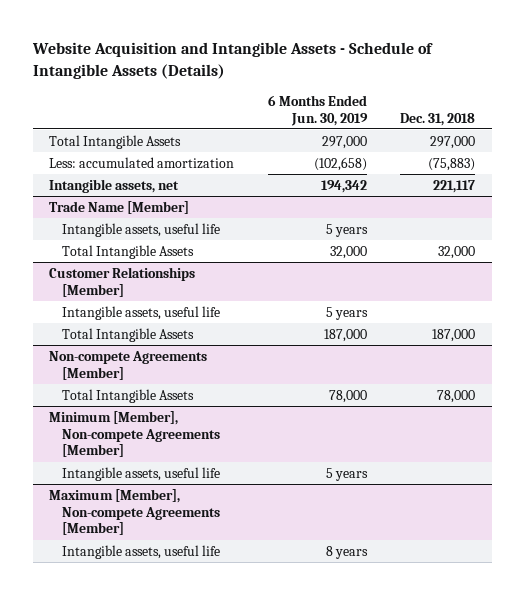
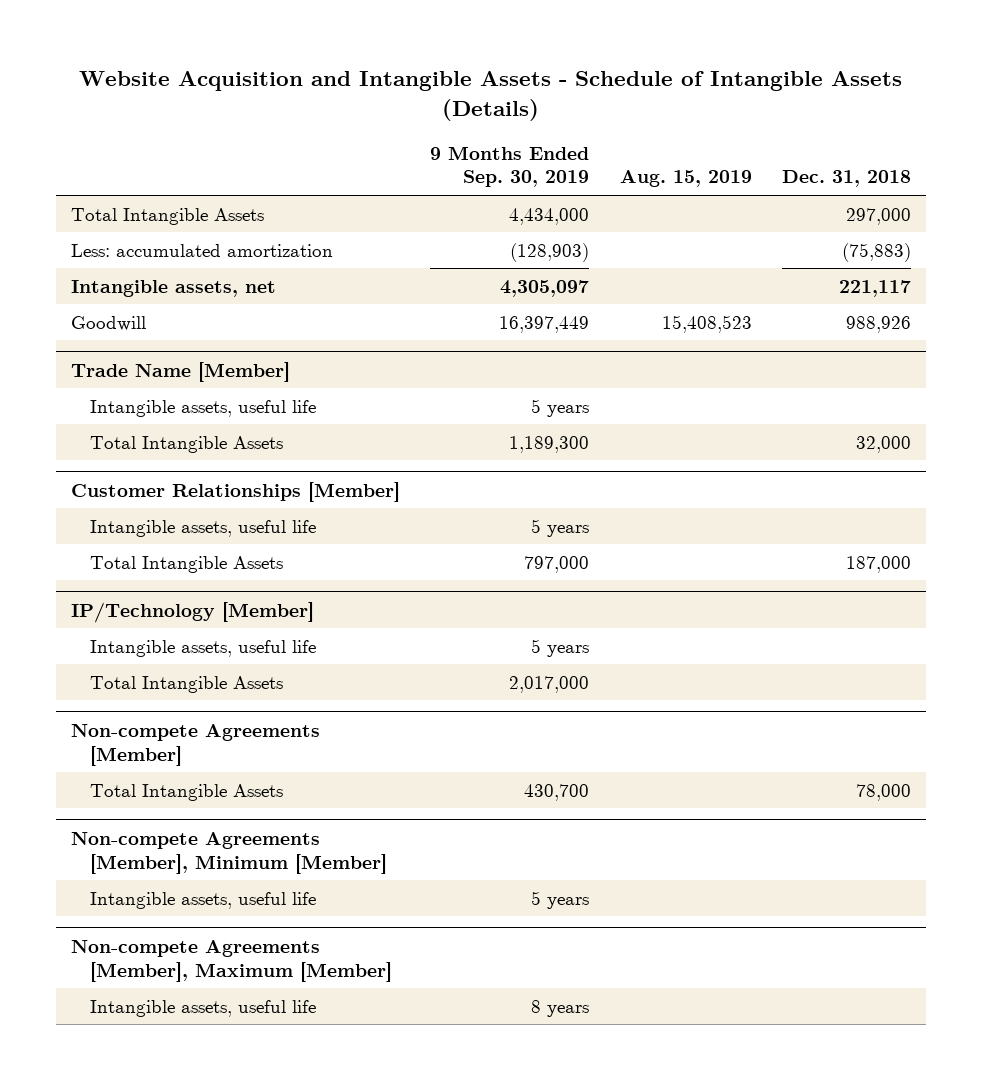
[267,94,368,126] 6 Months Ended Jun. 30, 2019 -> none
none -> [430,145,590,188] 9 Months Ended Sep. 30, 2019
none -> [619,170,752,188] Aug. 15, 2019
none -> [71,315,147,331] Goodwill
none -> [71,601,315,623] IP/Technology [Member]
none -> [89,639,316,657] Intangible assets, useful life
none -> [89,675,283,693] Total Intangible Assets
[49,410,220,458] Minimum [Member], Non-compete Agreements [Member] -> [71,831,387,874] Non-compete Agreements [Member], Minimum [Member]
[49,488,220,536] Maximum [Member], Non-compete Agreements [Member] -> [71,939,392,982] Non-compete Agreements [Member], Maximum [Member]

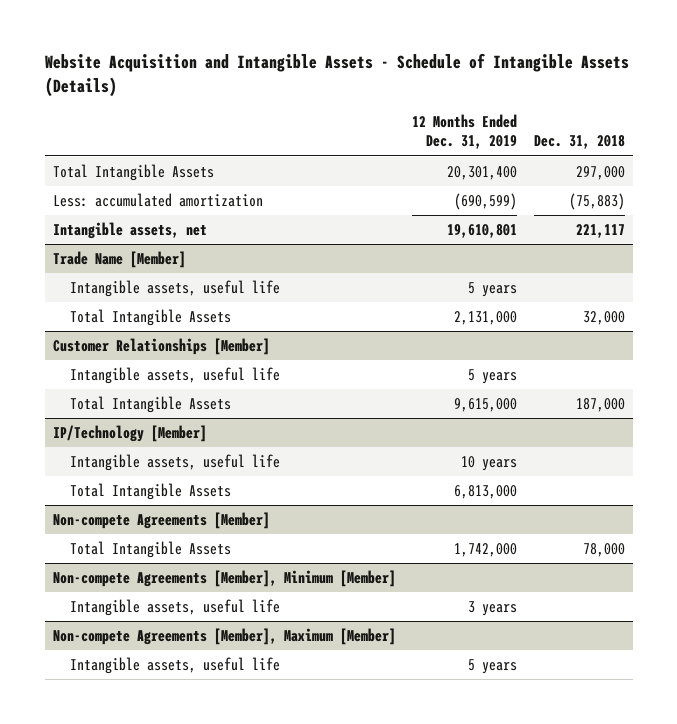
[430,145,590,188] 9 Months Ended Sep. 30, 2019 -> none
[619,170,752,188] Aug. 15, 2019 -> none
none -> [412,114,518,150] 12 Months Ended Dec. 31, 2019
[71,315,147,331] Goodwill -> none

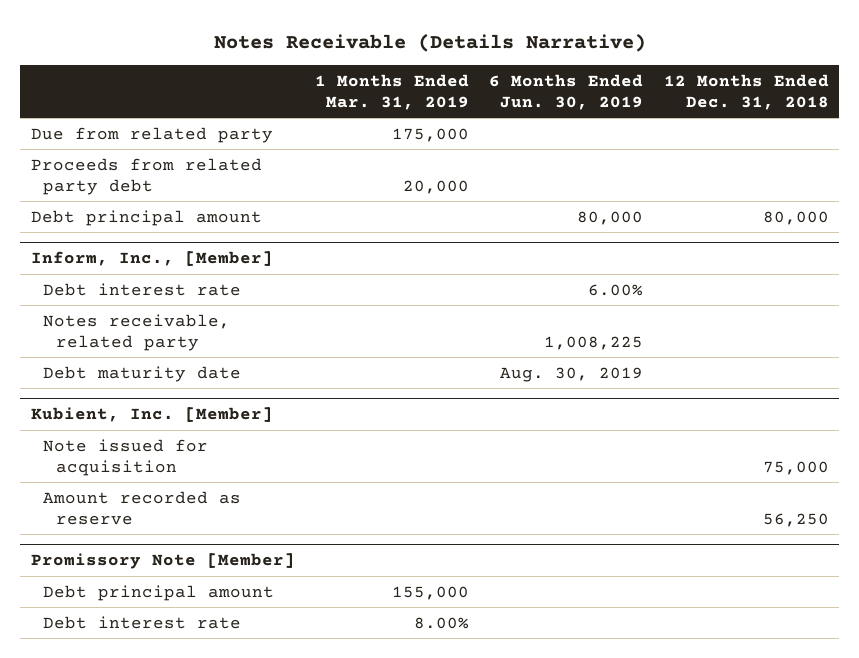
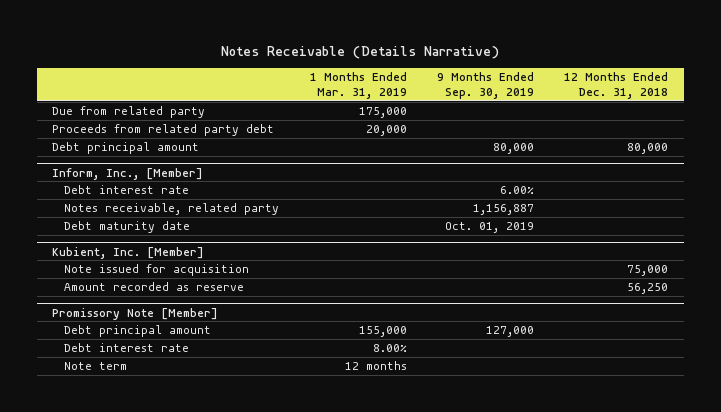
[489,74,644,111] 6 Months Ended Jun. 30, 2019 -> none
none -> [437,71,535,99] 9 Months Ended Sep. 30, 2019
none -> [64,362,128,371] Note term

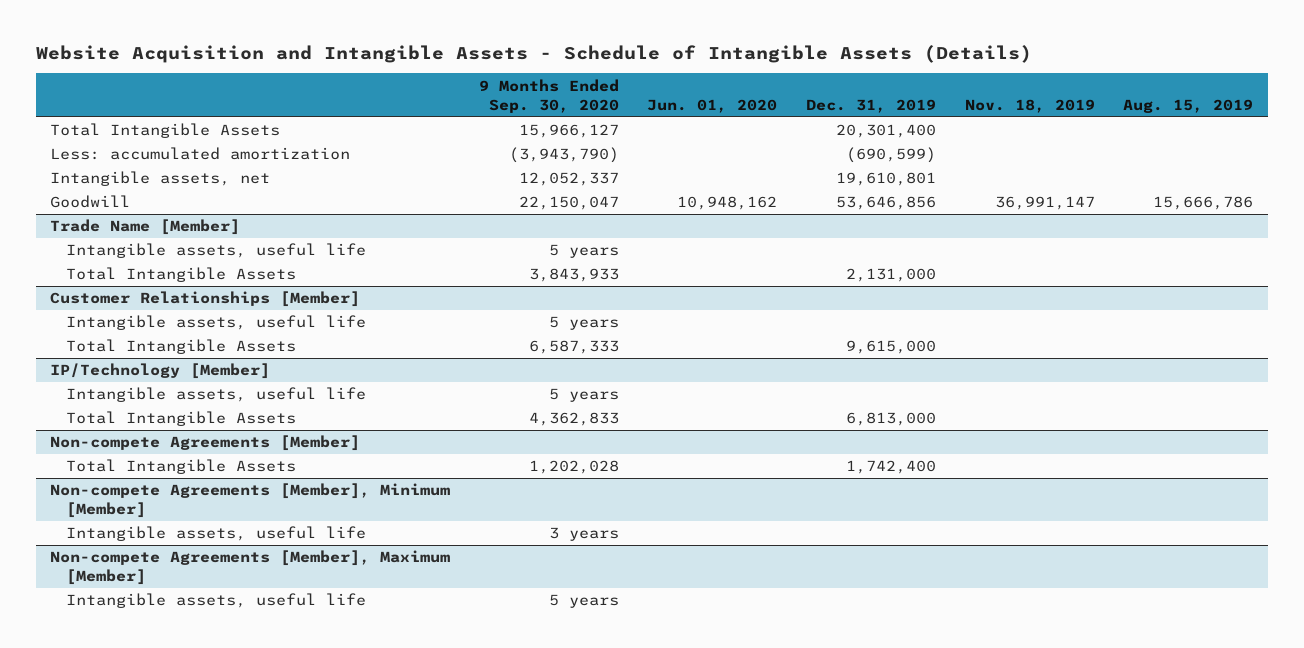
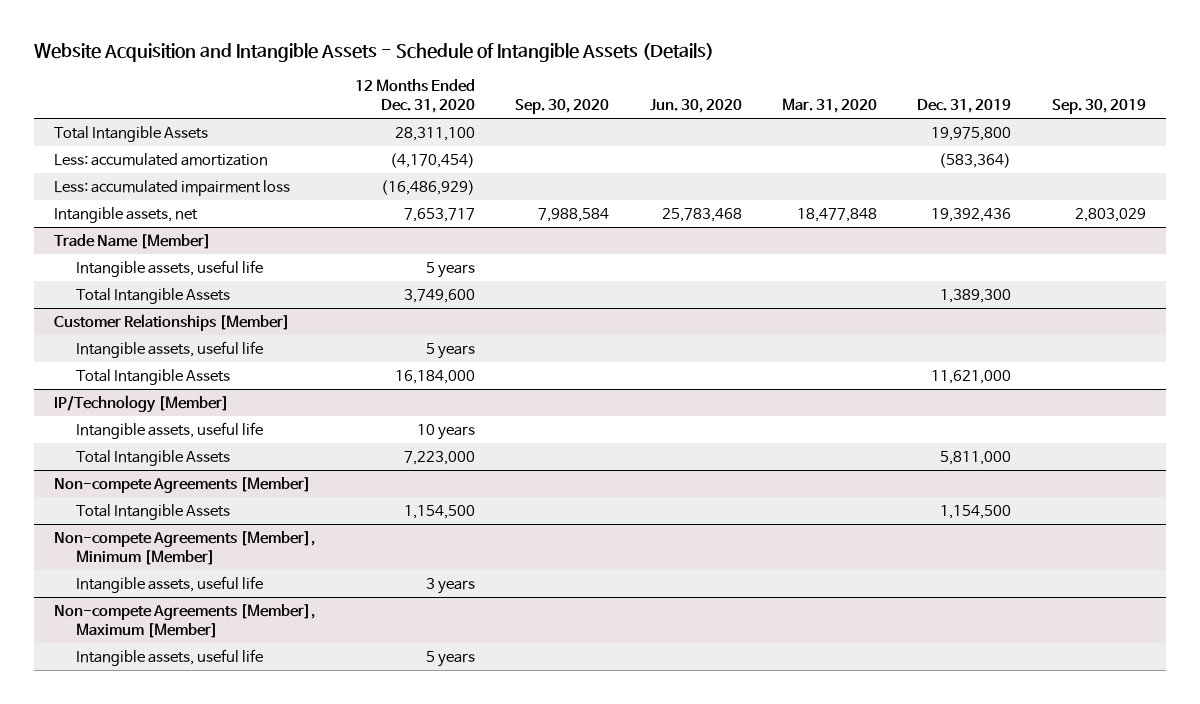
[478,78,619,113] 9 Months Ended Sep. 30, 2020 -> none
[647,98,778,113] Jun. 01, 2020 -> none
[964,98,1095,113] Nov. 18, 2019 -> none
[1123,98,1254,113] Aug. 15, 2019 -> none
none -> [355,79,476,114] 12 Months Ended Dec. 31, 2020
none -> [515,99,610,115] Sep. 30, 2020
none -> [649,99,742,114] Jun. 30, 2020
none -> [782,98,878,114] Mar. 31, 2020
none -> [1051,99,1146,115] Sep. 30, 2019
[50,195,131,209] Goodwill -> none
[836,124,937,139] 20,301,400 -> [931,126,1012,141] 19,975,800
[846,147,937,164] (690,599) -> [939,152,1012,168] (583,364)
none -> [53,179,290,196] Less: accumulated impairment loss
[836,172,937,187] 19,610,801 -> [931,207,1012,222] 19,392,436
[846,268,937,283] 2,131,000 -> [940,288,1012,303] 1,389,300
[846,340,937,355] 9,615,000 -> [931,369,1012,384] 11,621,000
[846,412,937,427] 6,813,000 -> [940,450,1012,465] 5,811,000
[846,460,937,475] 1,742,400 -> [940,504,1012,519] 1,154,500

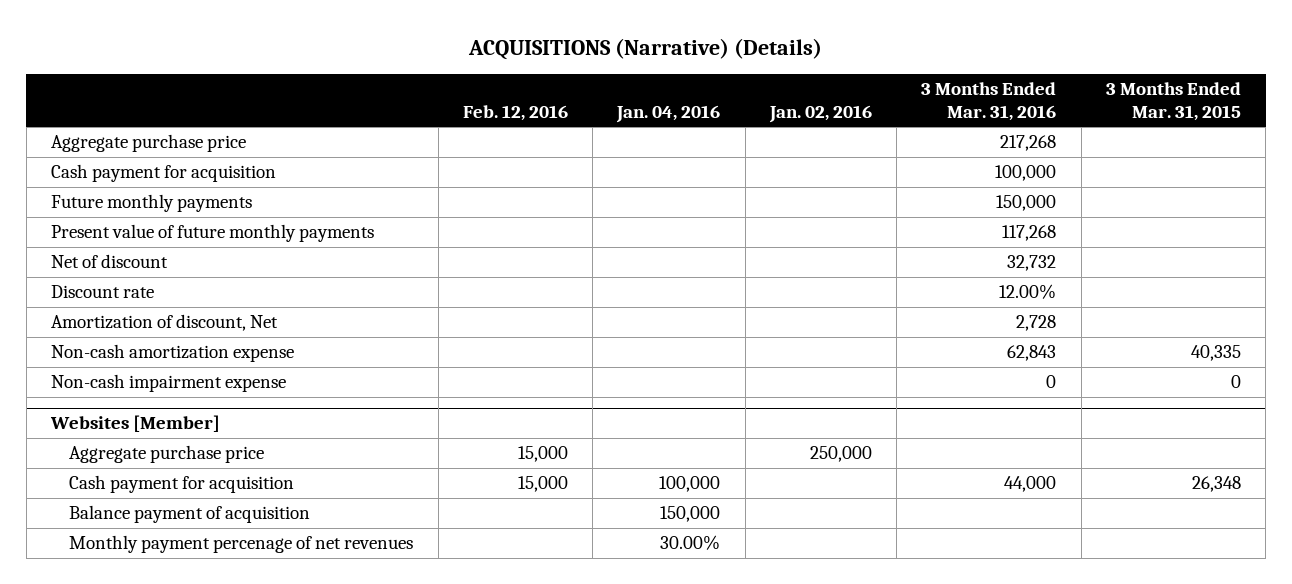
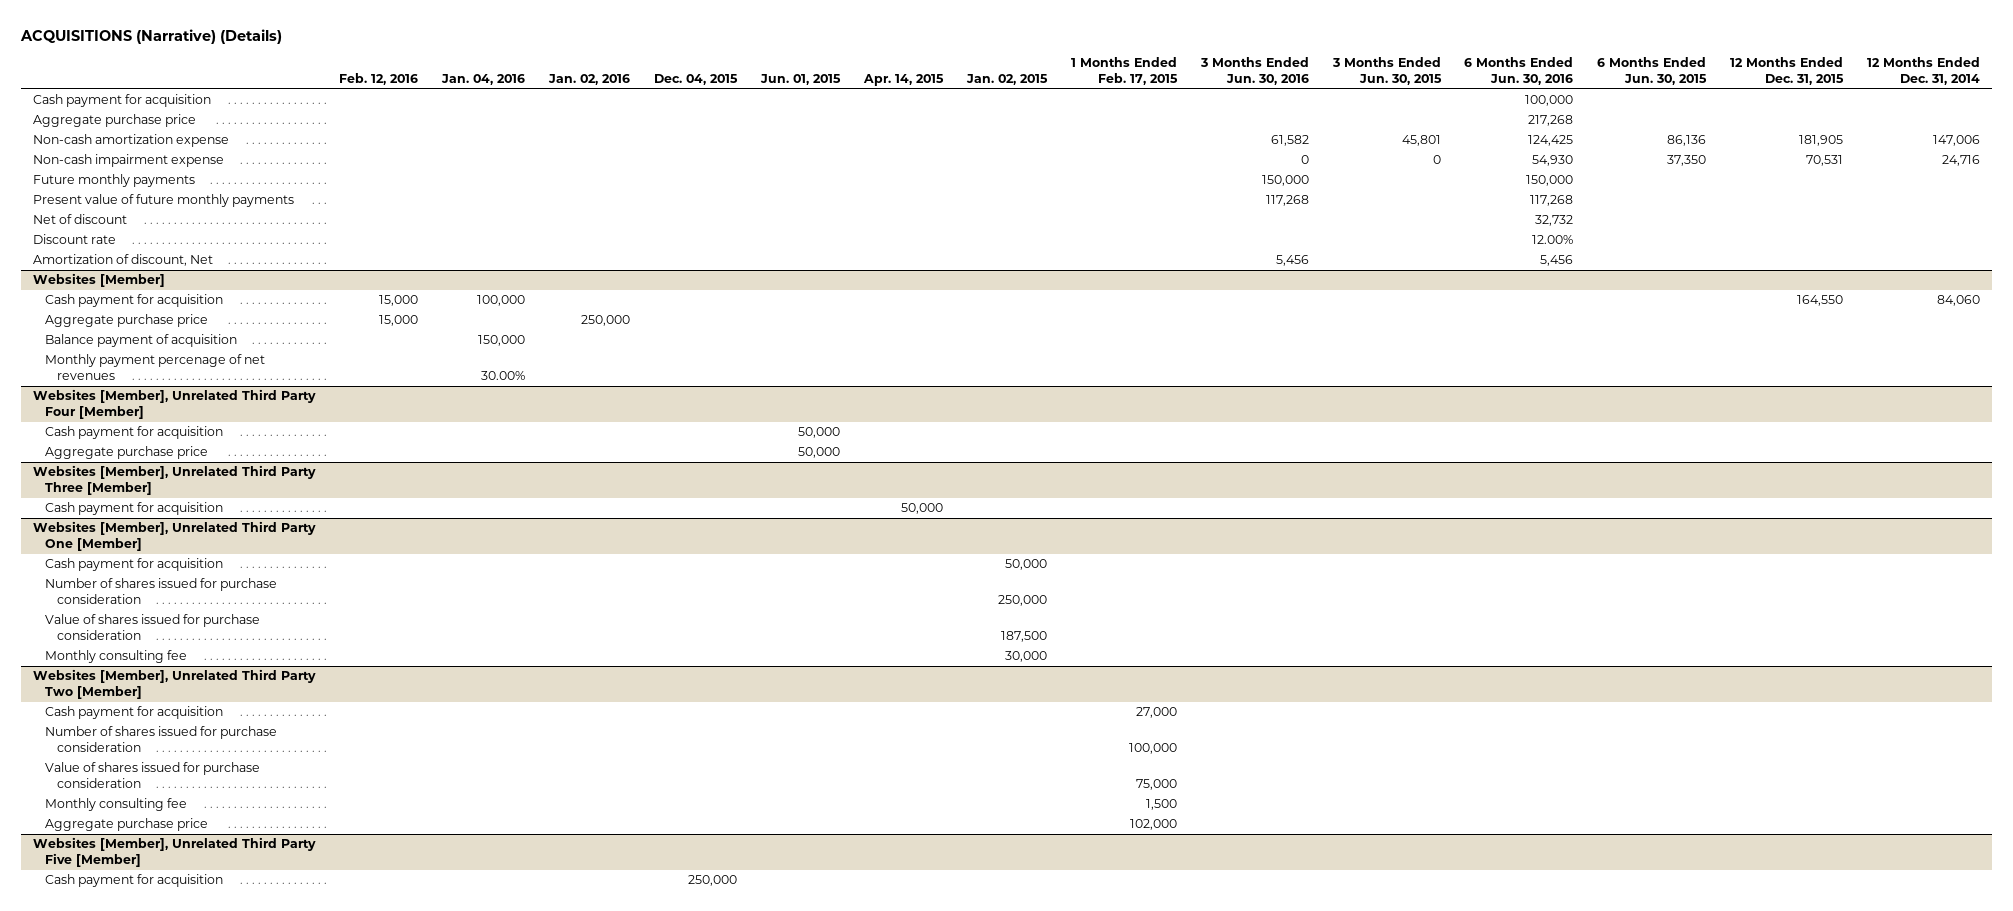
[921,82,1057,121] 3 Months Ended Mar. 31, 2016 -> none
[1105,82,1241,121] 3 Months Ended Mar. 31, 2015 -> none
none -> [653,74,738,86] Dec. 04, 2015
none -> [759,74,841,86] Jun. 01, 2015
none -> [862,74,944,87] Apr. 14, 2015
none -> [965,74,1048,86] Jan. 02, 2015
none -> [1070,57,1178,86] 1 Months Ended Feb. 17, 2015
none -> [1199,57,1309,86] 3 Months Ended Jun. 30, 2016
none -> [1331,57,1442,86] 3 Months Ended Jun. 30, 2015
none -> [1464,57,1574,86] 6 Months Ended Jun. 30, 2016
none -> [1597,57,1708,86] 6 Months Ended Jun. 30, 2015
none -> [1730,57,1845,86] 12 Months Ended Dec. 31, 2015
none -> [1867,57,1981,86] 12 Months Ended Dec. 31, 2014
[51,134,247,153] Aggregate purchase price -> [33,114,197,128] Aggregate purchase price
[51,344,295,363] Non-cash amortization expense -> [33,134,230,148] Non-cash amortization expense
[51,374,287,393] Non-cash impairment expense -> [33,154,225,168] Non-cash impairment expense
[69,445,265,464] Aggregate purchase price -> [45,314,209,328] Aggregate purchase price
none -> [33,389,317,420] Websites [Member], Unrelated Third Party Four [Member]
none -> [45,426,224,440] Cash payment for acquisition
none -> [45,446,209,460] Aggregate purchase price
none -> [33,465,317,496] Websites [Member], Unrelated Third Party Three [Member]
none -> [45,502,224,516] Cash payment for acquisition
none -> [33,521,317,552] Websites [Member], Unrelated Third Party One [Member]
none -> [45,558,224,572] Cash payment for acquisition
none -> [45,578,278,605] Number of shares issued for purchase consideration
none -> [45,614,261,641] Value of shares issued for purchase consideration
none -> [45,650,188,664] Monthly consulting fee
none -> [33,669,317,700] Websites [Member], Unrelated Third Party Two [Member]
none -> [45,706,224,720] Cash payment for acquisition
none -> [45,726,278,753] Number of shares issued for purchase consideration
none -> [45,762,261,789] Value of shares issued for purchase consideration
none -> [45,798,188,812] Monthly consulting fee
none -> [45,818,209,832] Aggregate purchase price
none -> [33,837,317,868] Websites [Member], Unrelated Third Party Five [Member]
none -> [45,874,224,888] Cash payment for acquisition

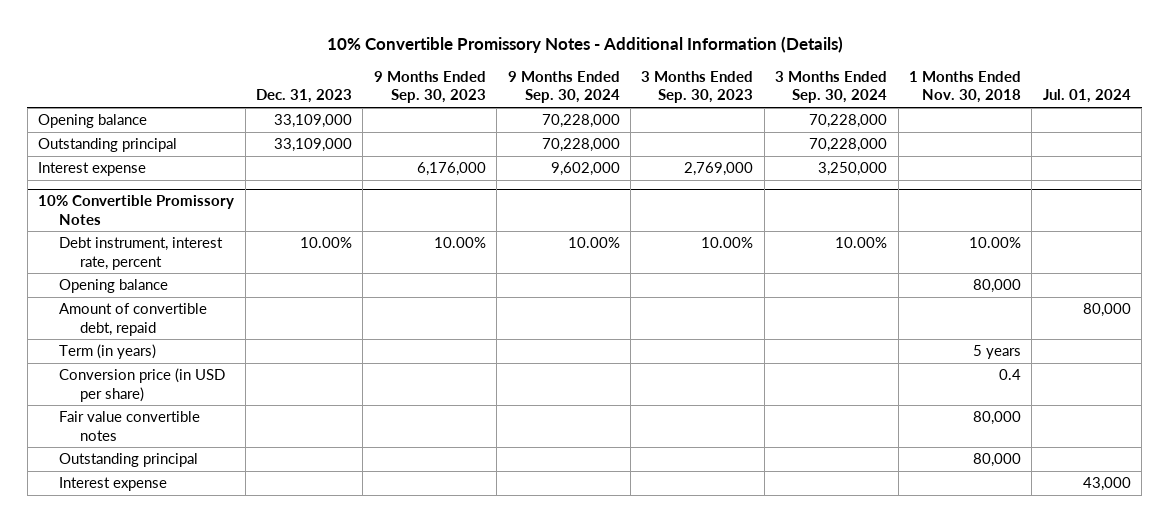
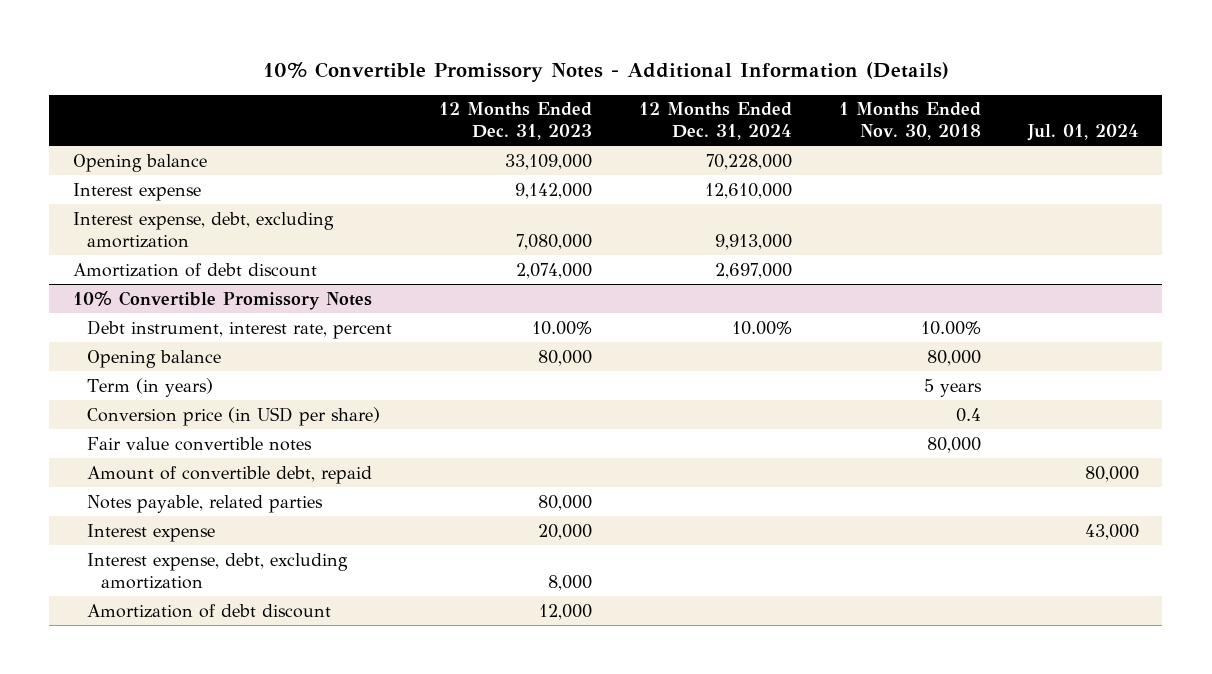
[256,89,353,104] Dec. 31, 2023 -> none
[373,71,486,104] 9 Months Ended Sep. 30, 2023 -> none
[507,71,620,104] 9 Months Ended Sep. 30, 2024 -> none
[641,71,754,104] 3 Months Ended Sep. 30, 2023 -> none
[775,71,888,104] 3 Months Ended Sep. 30, 2024 -> none
none -> [439,102,593,141] 12 Months Ended Dec. 31, 2023
none -> [639,102,793,141] 12 Months Ended Dec. 31, 2024
[38,138,178,153] Outstanding principal -> none
none -> [72,211,334,248] Interest expense, debt, excluding amortization
none -> [72,262,317,277] Amortization of debt discount
[59,453,199,468] Outstanding principal -> none
[59,303,208,336] Amount of convertible debt, repaid -> [87,465,373,484] Amount of convertible debt, repaid
none -> [87,494,324,513] Notes payable, related parties
none -> [87,552,349,589] Interest expense, debt, excluding amortization
none -> [87,603,332,618] Amortization of debt discount

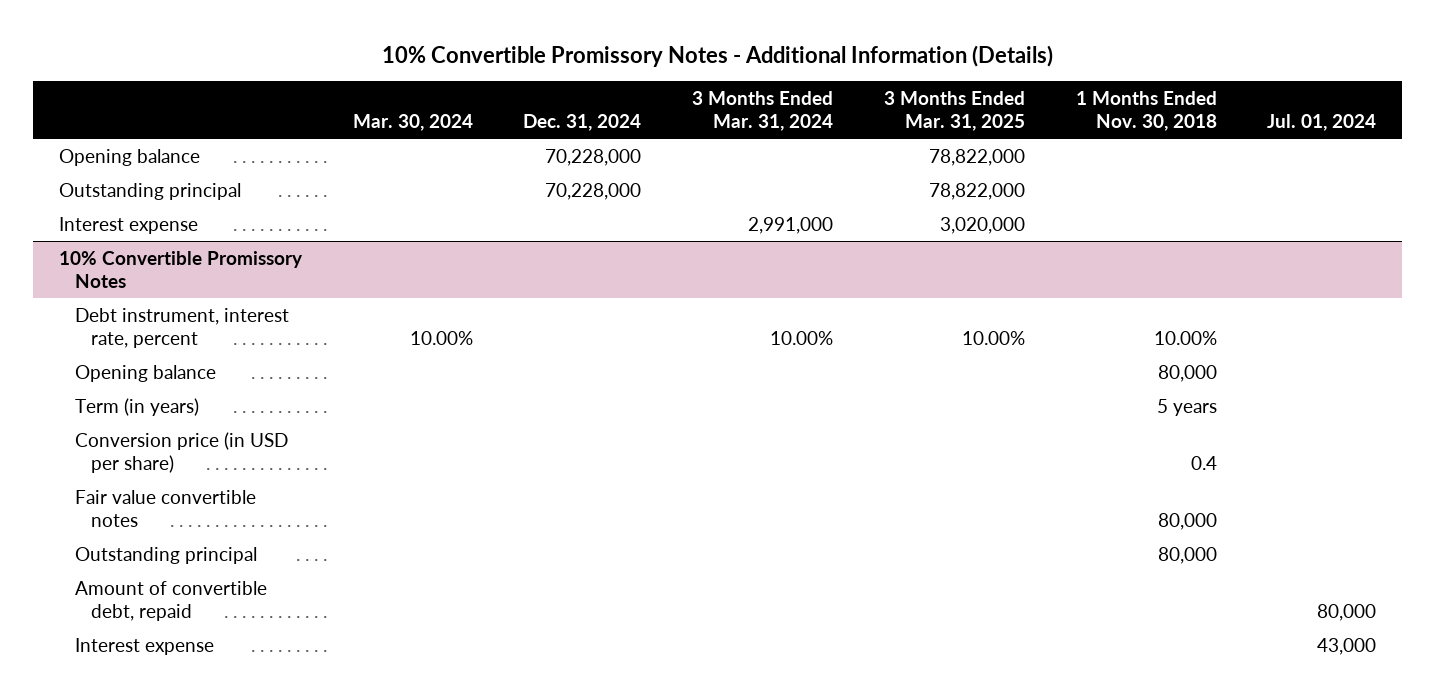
[439,102,593,141] 12 Months Ended Dec. 31, 2023 -> none
[639,102,793,141] 12 Months Ended Dec. 31, 2024 -> none
none -> [352,114,473,132] Mar. 30, 2024
none -> [523,114,642,132] Dec. 31, 2024
none -> [692,90,834,132] 3 Months Ended Mar. 31, 2024
none -> [883,90,1025,132] 3 Months Ended Mar. 31, 2025
none -> [58,182,241,200] Outstanding principal
[72,211,334,248] Interest expense, debt, excluding amortization -> none
[72,262,317,277] Amortization of debt discount -> none
none -> [74,546,257,564] Outstanding principal
[87,494,324,513] Notes payable, related parties -> none
[87,552,349,589] Interest expense, debt, excluding amortization -> none
[87,603,332,618] Amortization of debt discount -> none

